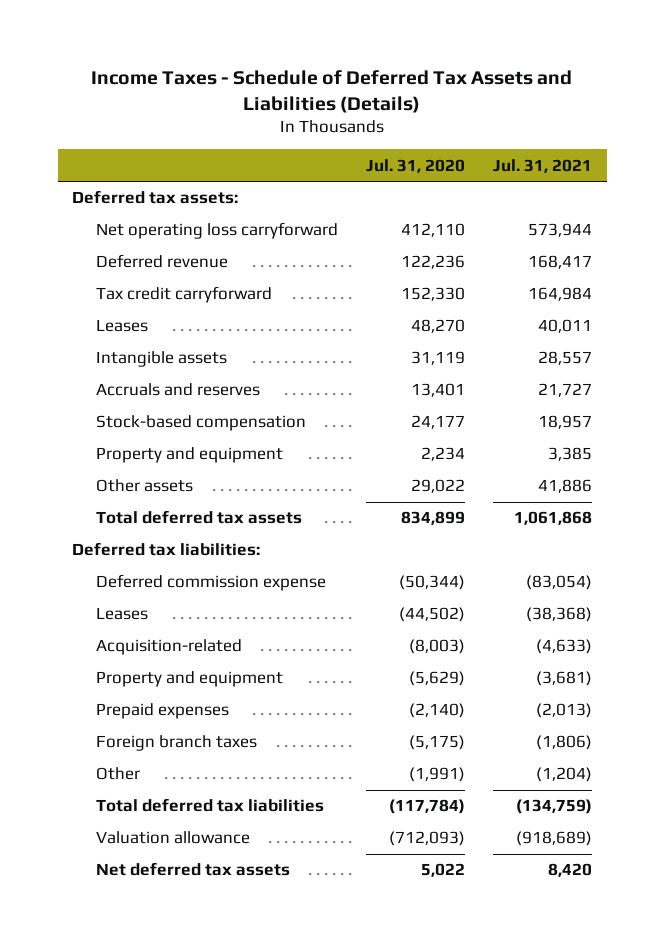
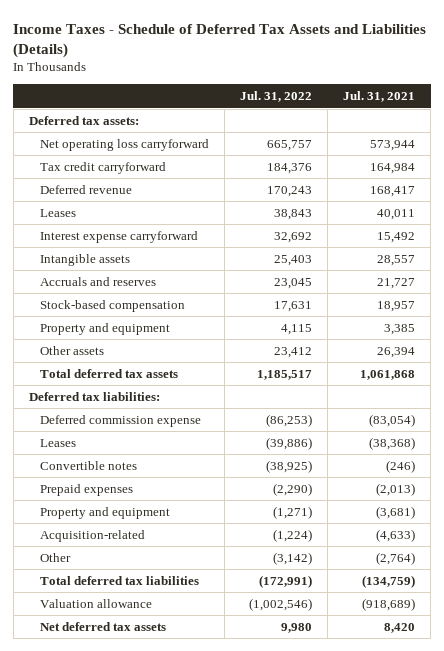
[366,158,466,173] Jul. 31, 2020 -> none
none -> [239,91,312,103] Jul. 31, 2022
[95,254,228,269] Deferred revenue -> [39,184,132,194] Deferred revenue
none -> [39,230,198,243] Interest expense carryforward
[538,479,593,494] 41,886 -> [376,346,415,358] 26,394
none -> [39,460,137,470] Convertible notes
[95,735,257,752] Foreign branch taxes -> none
[95,671,283,688] Property and equipment -> [39,506,170,519] Property and equipment
[95,639,242,656] Acquisition-related -> [39,529,145,542] Acquisition-related
[536,767,593,783] (1,204) -> [375,551,415,565] (2,764)

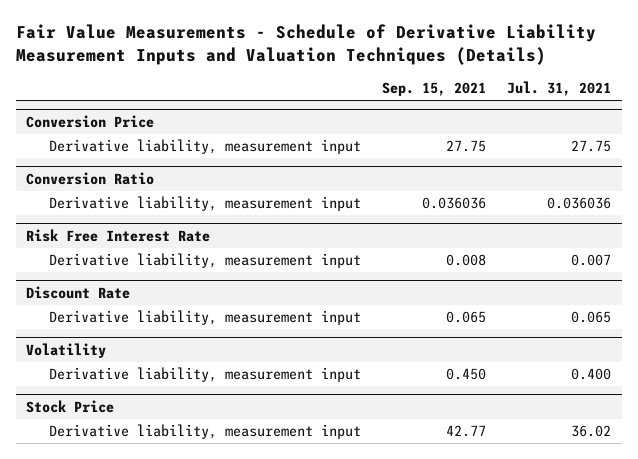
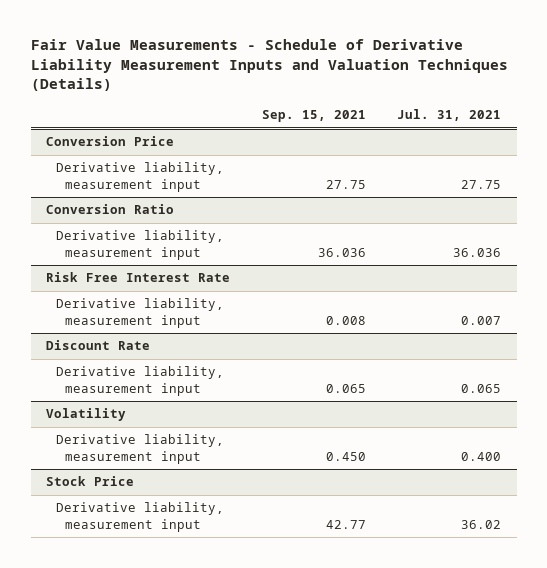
[422,197,487,210] 0.036036 -> [317,247,366,257] 36.036
[547,197,612,210] 0.036036 -> [452,247,501,257] 36.036

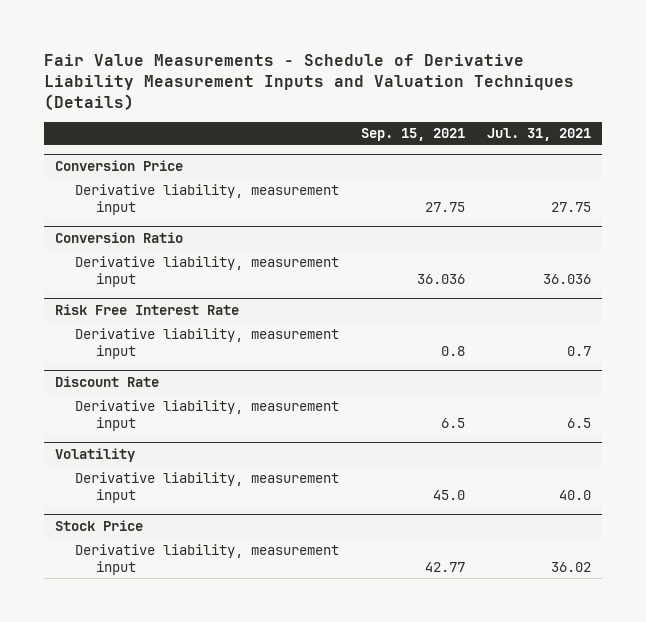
[325,315,366,325] 0.008 -> [441,345,466,356] 0.8
[460,315,501,325] 0.007 -> [566,345,591,356] 0.7
[325,383,366,393] 0.065 -> [441,417,466,428] 6.5
[460,383,501,393] 0.065 -> [566,417,591,428] 6.5
[325,451,366,461] 0.450 -> [433,489,466,500] 45.0
[460,451,501,461] 0.400 -> [558,489,591,500] 40.0

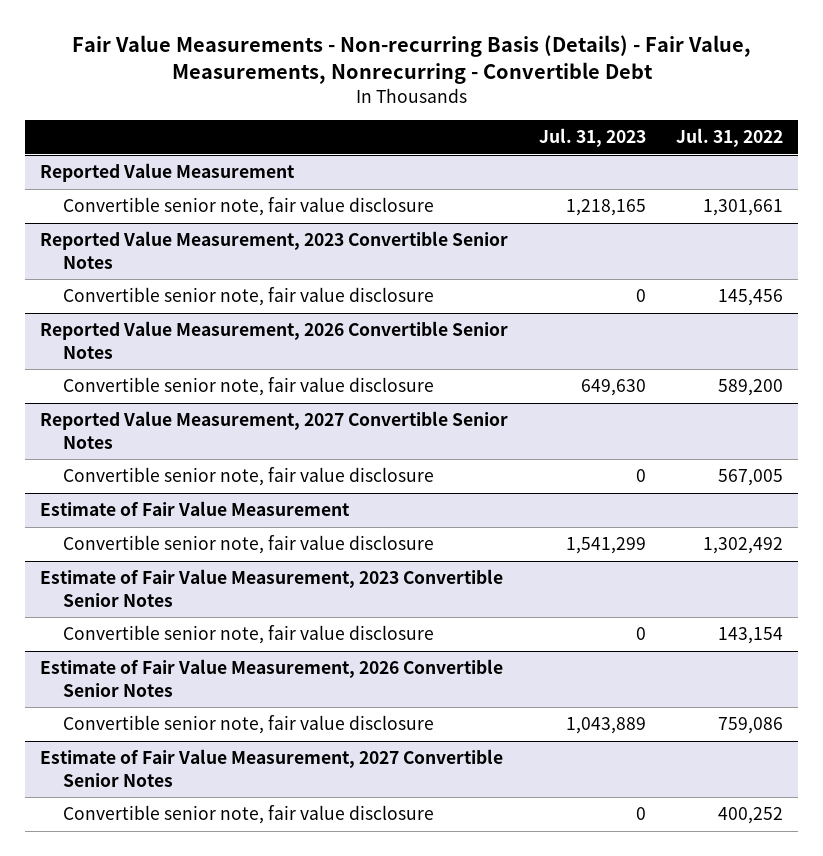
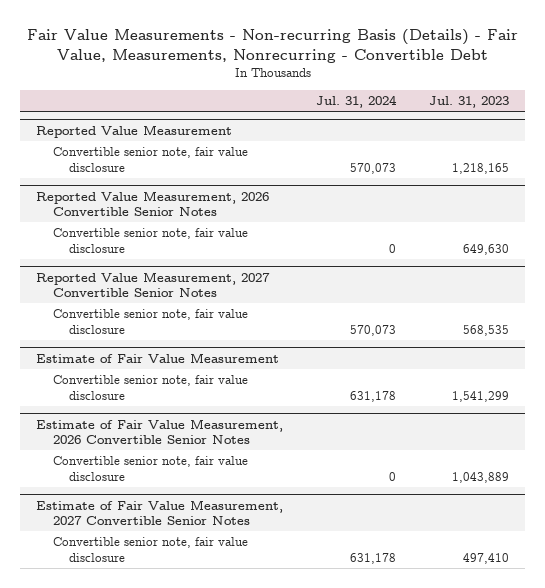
[675,128,783,148] Jul. 31, 2022 -> none
none -> [316,95,398,109] Jul. 31, 2024
[40,231,509,269] Reported Value Measurement, 2023 Convertible Senior Notes -> none
[63,287,435,307] Convertible senior note, fair value disclosure -> none
[635,469,646,483] 0 -> [462,324,509,336] 568,535
[40,569,504,607] Estimate of Fair Value Measurement, 2023 Convertible Senior Notes -> none
[63,625,435,645] Convertible senior note, fair value disclosure -> none
[635,807,646,821] 0 -> [462,552,509,564] 497,410

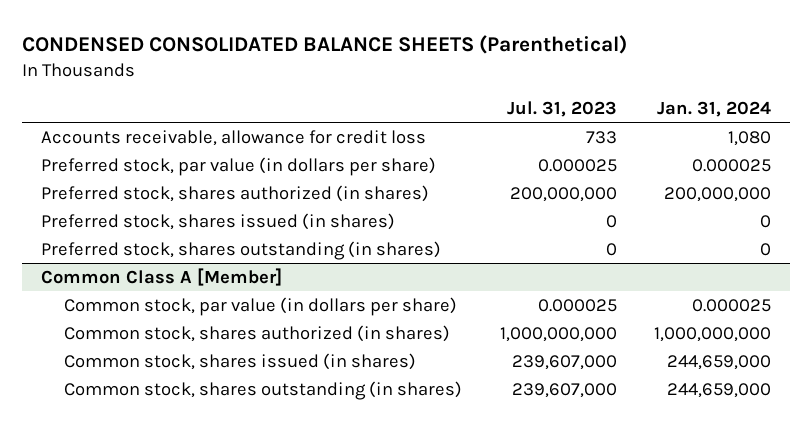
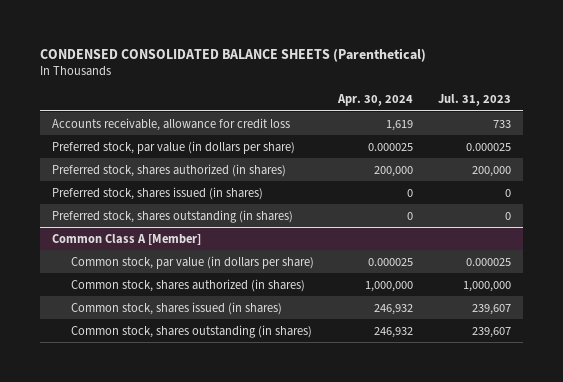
[657,100,772,117] Jan. 31, 2024 -> none
none -> [337,94,414,107] Apr. 30, 2024
[509,186,617,202] 200,000,000 -> [471,165,511,177] 200,000
[499,326,617,342] 1,000,000,000 -> [462,280,511,292] 1,000,000
[511,354,617,370] 239,607,000 -> [471,303,511,315] 239,607
[511,382,617,398] 239,607,000 -> [471,326,511,338] 239,607

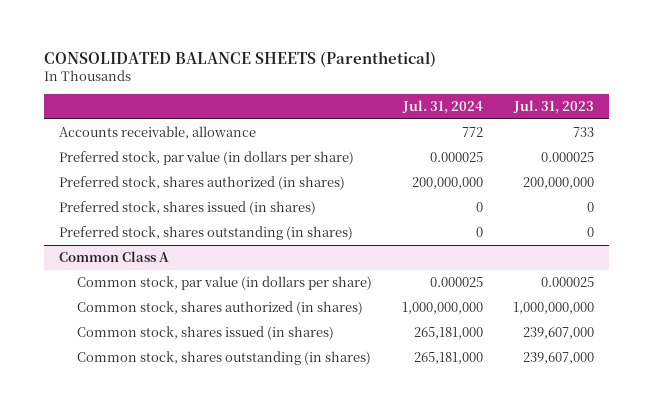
[39,47,426,62] CONDENSED CONSOLIDATED BALANCE SHEETS (Parenthetical) -> [43,50,436,67] CONSOLIDATED BALANCE SHEETS (Parenthetical)
[337,94,414,107] Apr. 30, 2024 -> none
none -> [402,100,484,115] Jul. 31, 2024
[51,117,290,131] Accounts receivable, allowance for credit loss -> [58,126,256,140] Accounts receivable, allowance
[471,165,511,177] 200,000 -> [523,177,595,190] 200,000,000
[51,233,201,245] Common Class A [Member] -> [58,251,169,263] Common Class A
[462,280,511,292] 1,000,000 -> [513,302,595,315] 1,000,000,000
[471,303,511,315] 239,607 -> [523,327,595,340] 239,607,000
[471,326,511,338] 239,607 -> [523,352,595,365] 239,607,000

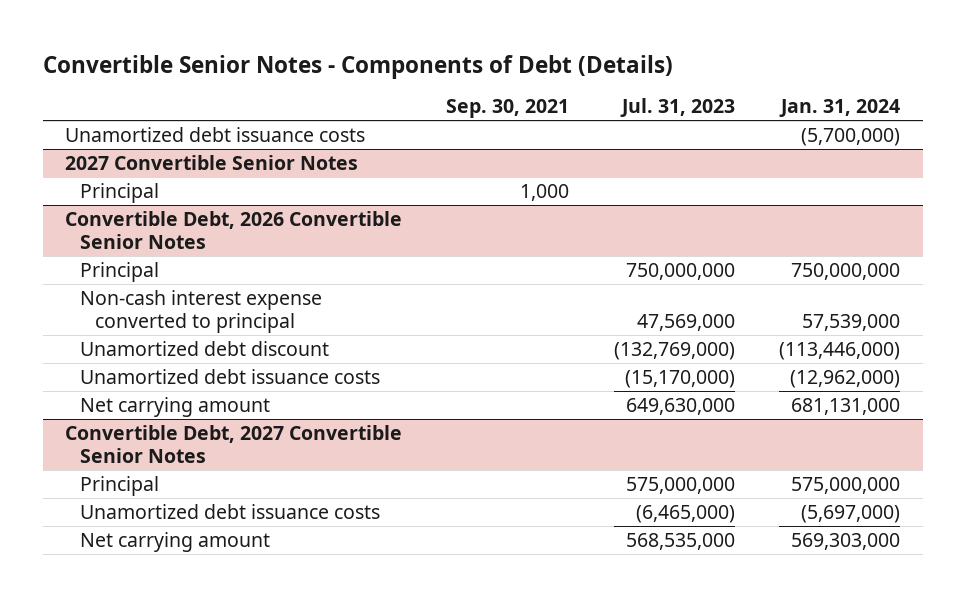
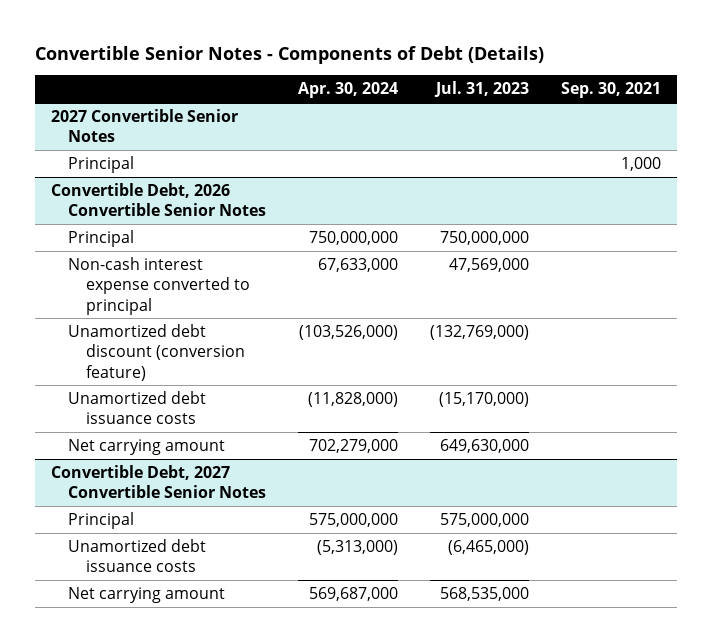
[779,99,901,118] Jan. 31, 2024 -> none
none -> [298,82,399,99] Apr. 30, 2024
[64,126,365,142] Unamortized debt issuance costs -> none
[80,340,330,356] Unamortized debt discount -> [68,324,245,381] Unamortized debt discount (conversion feature)

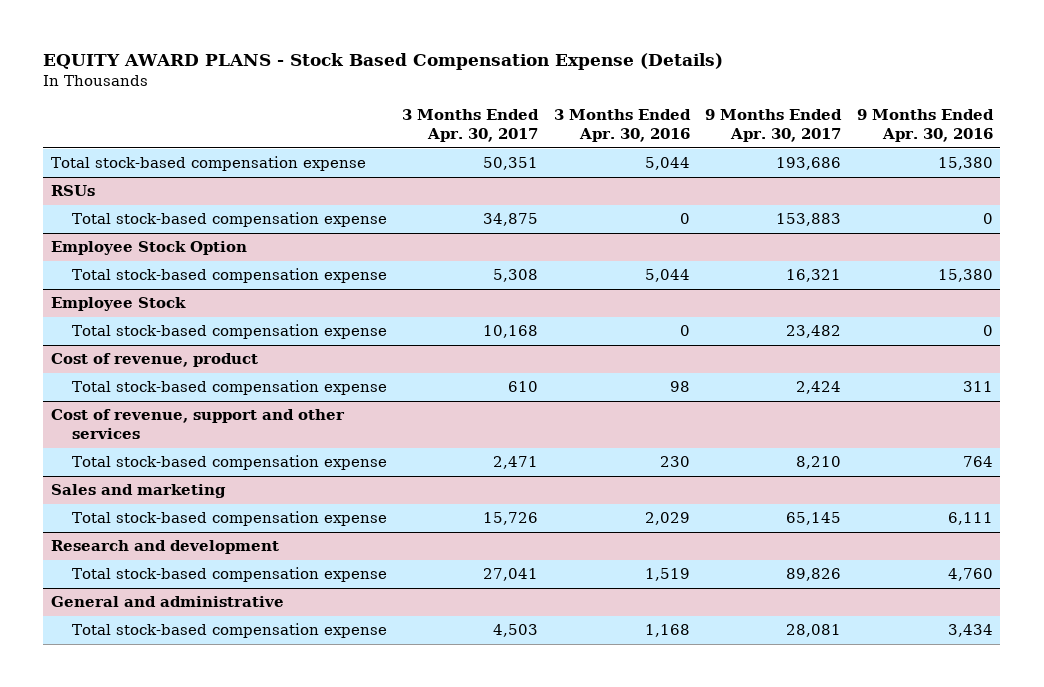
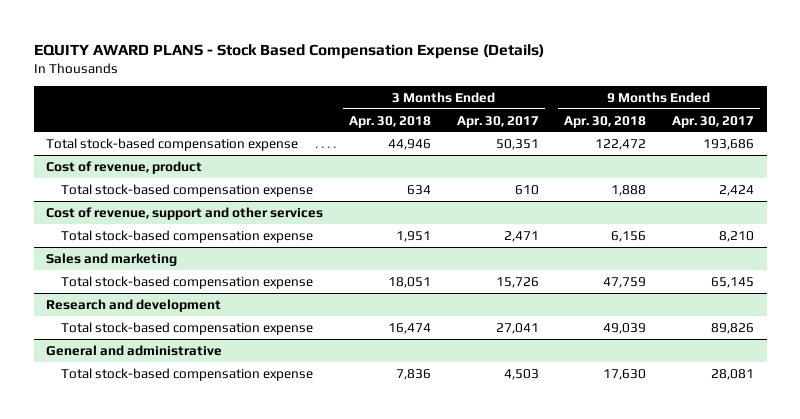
[553,108,691,142] 3 Months Ended Apr. 30, 2016 -> none
[856,108,994,142] 9 Months Ended Apr. 30, 2016 -> none
none -> [349,115,432,128] Apr. 30, 2018
none -> [564,115,647,128] Apr. 30, 2018
[50,185,95,197] RSUs -> none
[72,212,388,228] Total stock-based compensation expense -> none
[50,241,247,256] Employee Stock Option -> none
[72,268,388,284] Total stock-based compensation expense -> none
[50,297,186,312] Employee Stock -> none
[72,324,388,340] Total stock-based compensation expense -> none

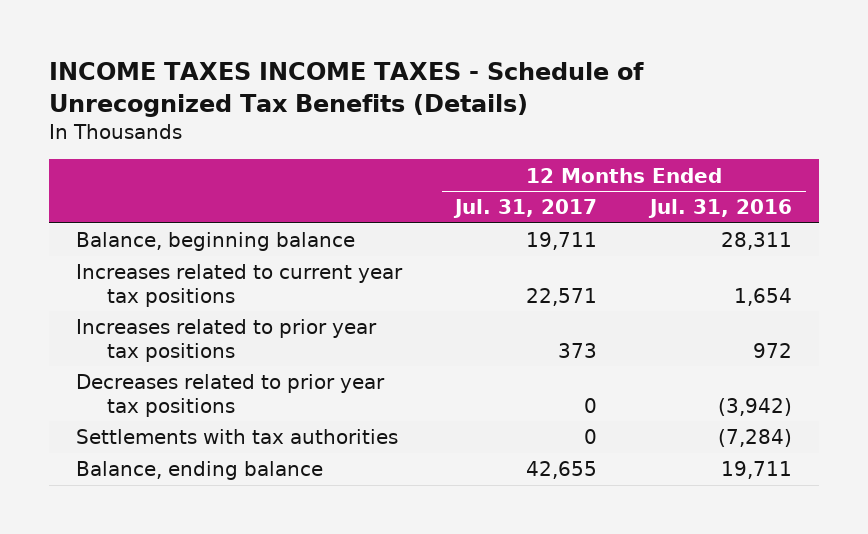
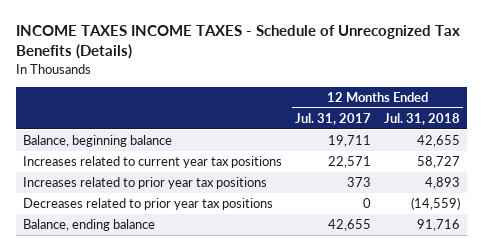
[648,199,793,219] Jul. 31, 2016 -> none
none -> [384,113,461,126] Jul. 31, 2018
[75,429,398,445] Settlements with tax authorities -> none

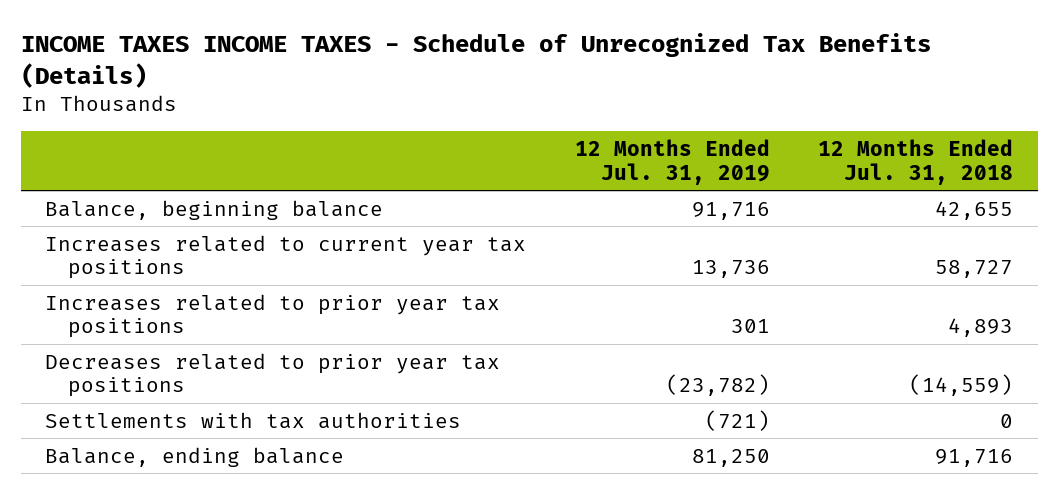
[295,113,372,126] Jul. 31, 2017 -> none
none -> [574,139,770,185] 12 Months Ended Jul. 31, 2019
none -> [44,411,461,429] Settlements with tax authorities

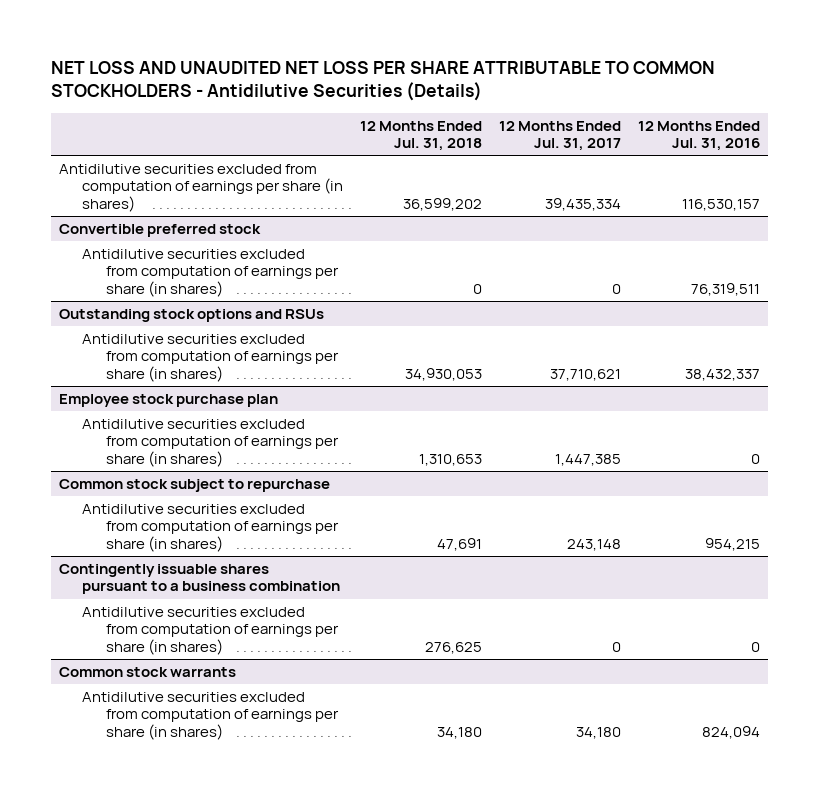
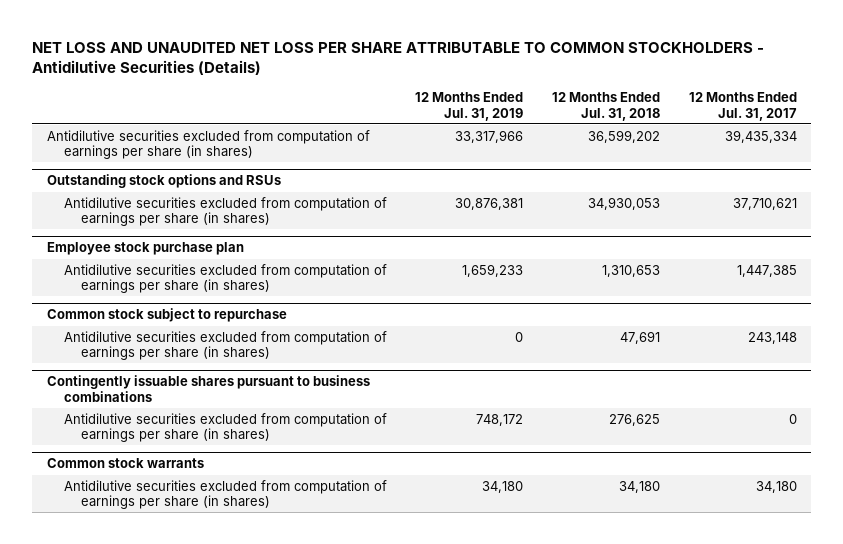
[637,120,760,152] 12 Months Ended Jul. 31, 2016 -> none
none -> [415,92,524,121] 12 Months Ended Jul. 31, 2019
[59,224,262,238] Convertible preferred stock -> none
[82,249,339,297] Antidilutive securities excluded from computation of earnings per share (in shares) -> none
[59,564,341,595] Contingently issuable shares pursuant to a business combination -> [46,375,370,402] Contingently issuable shares pursuant to business combinations

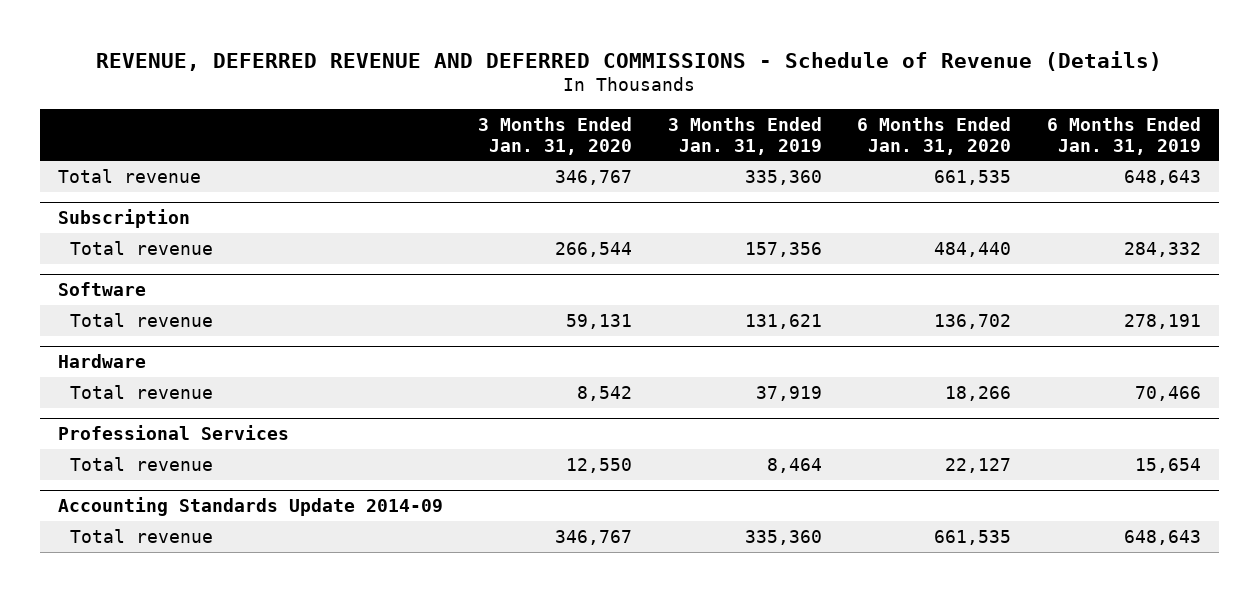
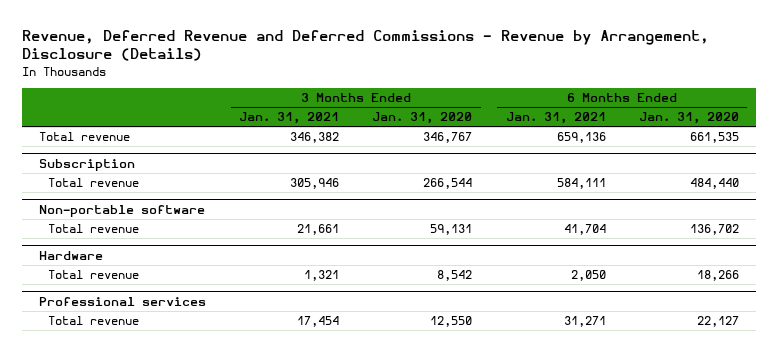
[96,50,1163,71] REVENUE, DEFERRED REVENUE AND DEFERRED COMMISSIONS - Schedule of Revenue (Details) -> [21,29,709,62] Revenue, Deferred Revenue and Deferred Commissions - Revenue by Arrangement, Disclosure (Details)
[667,116,822,155] 3 Months Ended Jan. 31, 2019 -> none
[1047,116,1202,155] 6 Months Ended Jan. 31, 2019 -> none
none -> [238,112,339,125] Jan. 31, 2021
none -> [505,112,606,125] Jan. 31, 2021
[57,282,146,297] Software -> [38,204,205,217] Non-portable software
[57,425,289,441] Professional Services -> [38,296,206,306] Professional services
[57,497,443,517] Accounting Standards Update 2014-09 -> none
[70,528,214,543] Total revenue -> none

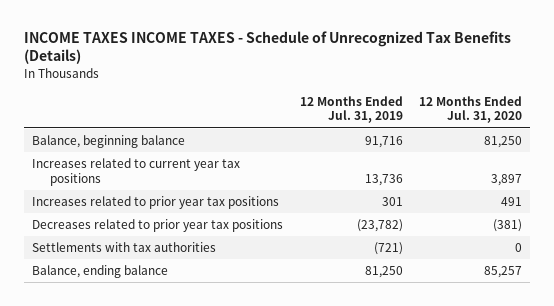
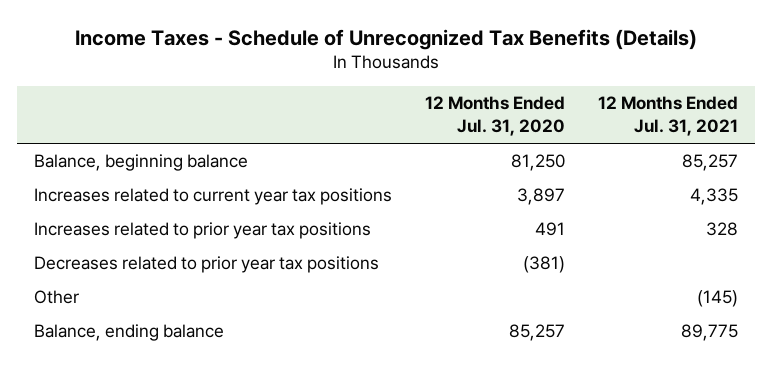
[23,30,511,65] INCOME TAXES INCOME TAXES - Schedule of Unrecognized Tax Benefits (Details) -> [75,28,698,50] Income Taxes - Schedule of Unrecognized Tax Benefits (Details)
[299,95,403,124] 12 Months Ended Jul. 31, 2019 -> none
none -> [598,96,739,137] 12 Months Ended Jul. 31, 2021
[32,242,217,253] Settlements with tax authorities -> none
none -> [33,290,79,305] Other

